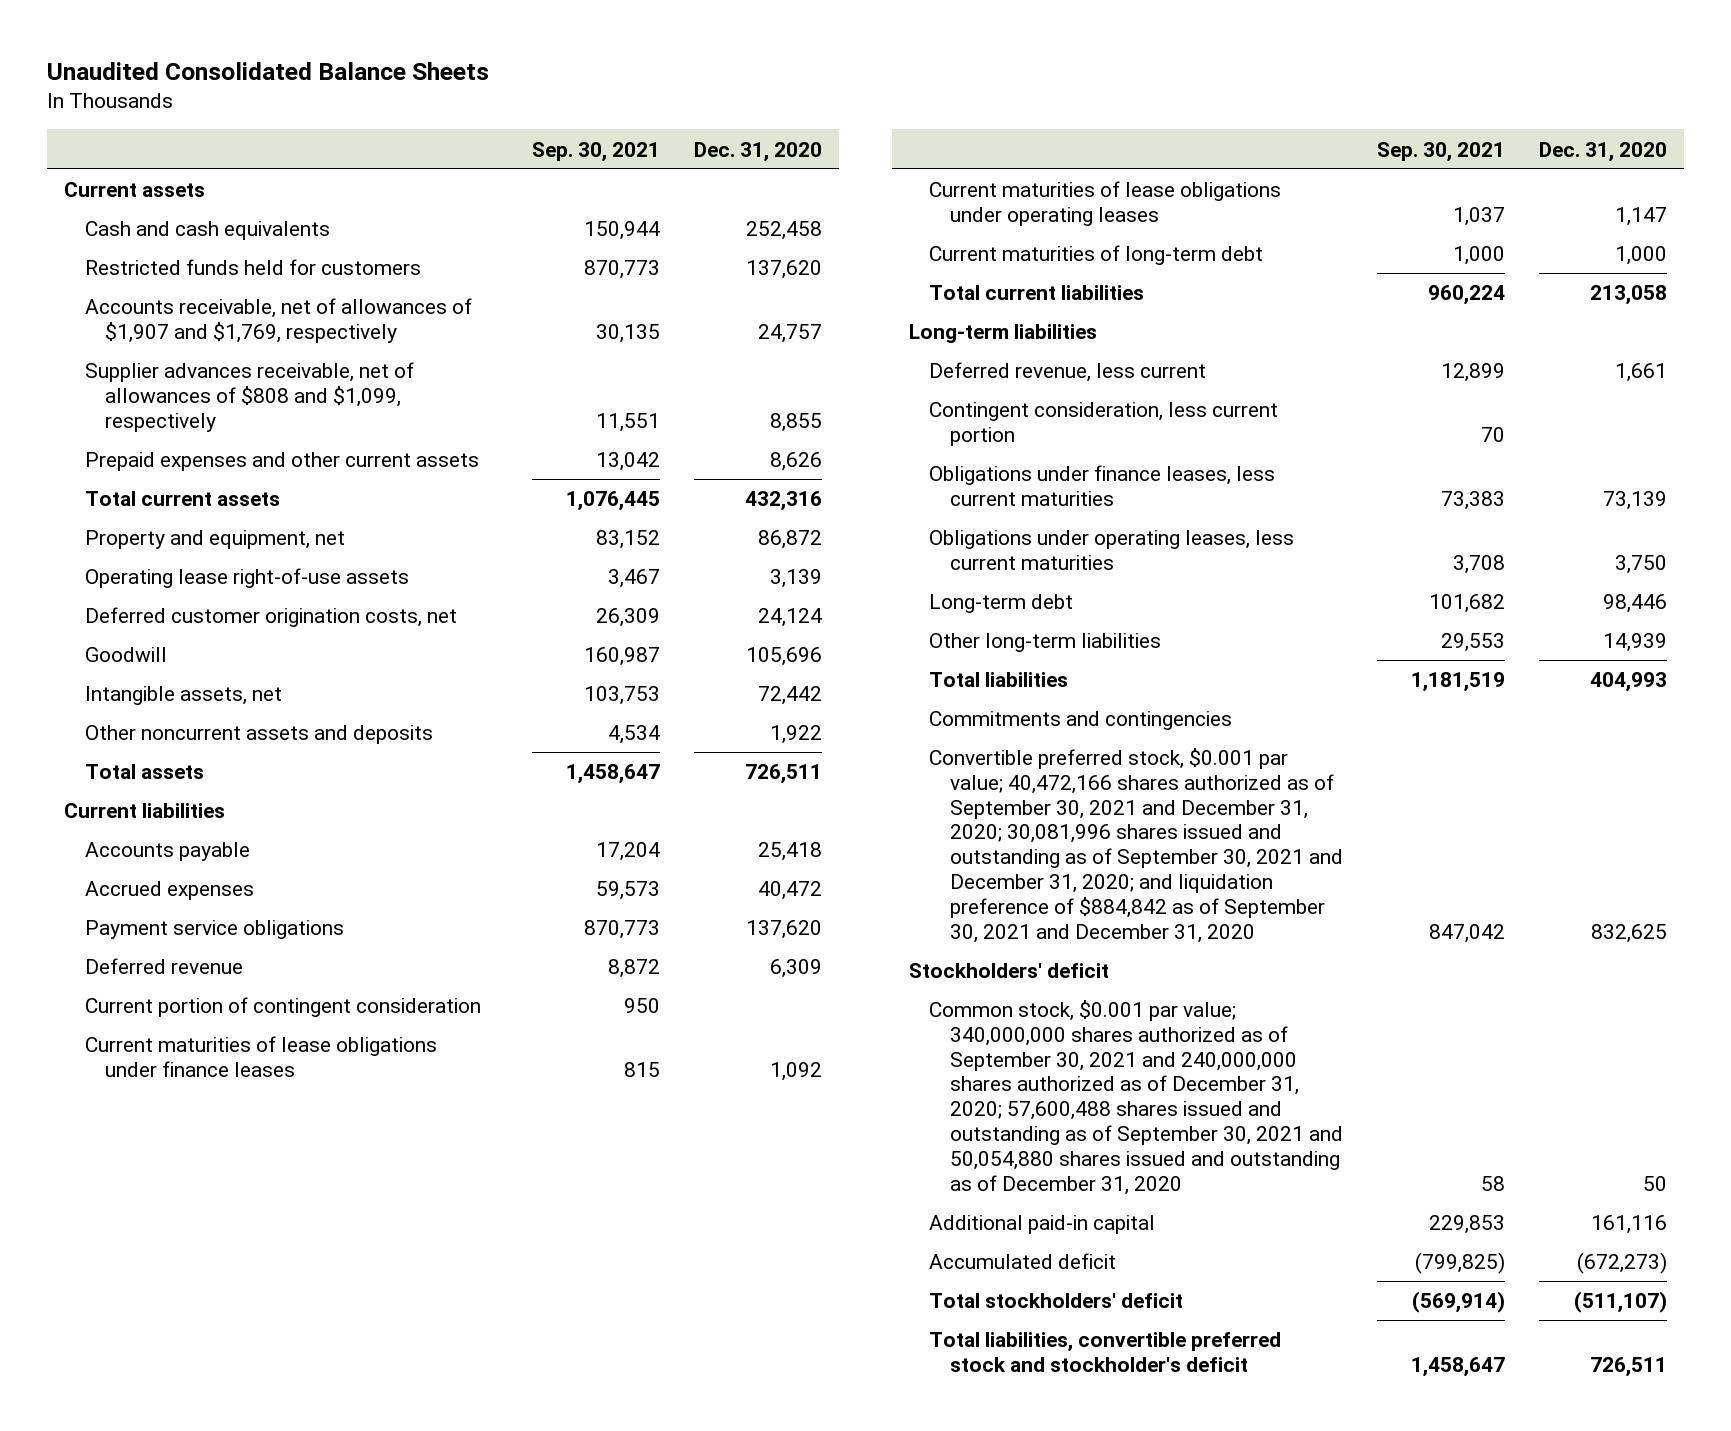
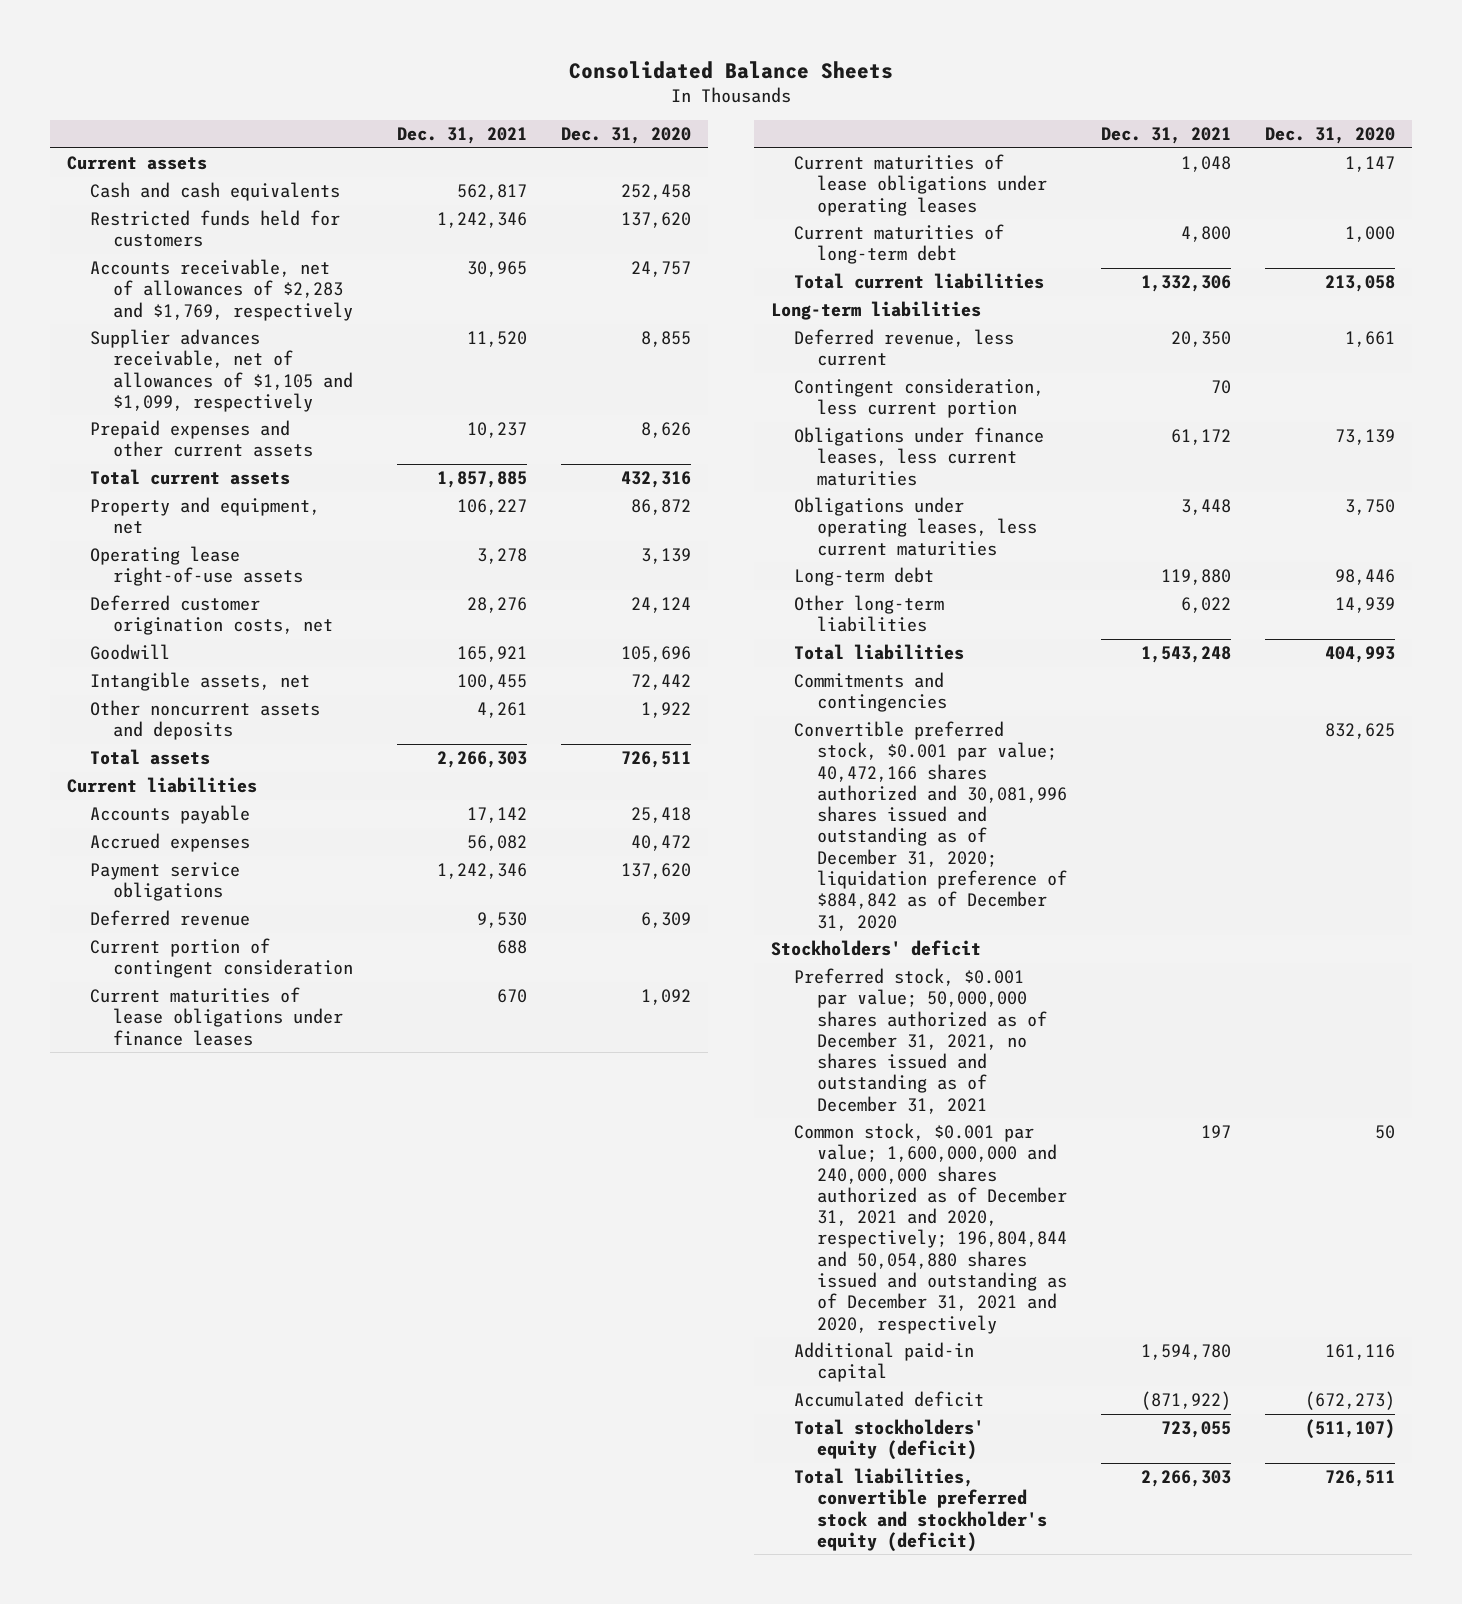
[47,61,490,80] Unaudited Consolidated Balance Sheets -> [568,60,893,79] Consolidated Balance Sheets
[532,141,661,162] Sep. 30, 2021 -> none
none -> [397,127,528,145] Dec. 31, 2021
[84,298,472,343] Accounts receivable, net of allowances of $1,907 and $1,769, respectively -> [89,259,354,321] Accounts receivable, net of allowances of $2,283 and $1,769, respectively
[84,362,414,432] Supplier advances receivable, net of allowances of $808 and $1,099, respectively -> [89,329,354,412] Supplier advances receivable, net of allowances of $1,105 and $1,099, respectively
[929,748,1343,943] Convertible preferred stock, $0.001 par value; 40,472,166 shares authorized as of September 30, 2021 and December 31, 2020; 30,081,996 shares issued and outstanding as of September 30, 2021 and December 31, 2020; and liquidation preference of $884,842 as of September 30, 2021 and December 31, 2020 -> [793,721,1068,931] Convertible preferred stock, $0.001 par value; 40,472,166 shares authorized and 30,081,996 shares issued and outstanding as of December 31, 2020; liquidation preference of $884,842 as of December 31, 2020
none -> [793,968,1048,1114] Preferred stock, $0.001 par value; 50,000,000 shares authorized as of December 31, 2021, no shares issued and outstanding as of December 31, 2021
[929,1000,1343,1195] Common stock, $0.001 par value; 340,000,000 shares authorized as of September 30, 2021 and 240,000,000 shares authorized as of December 31, 2020; 57,600,488 shares issued and outstanding as of September 30, 2021 and 50,054,880 shares issued and outstanding as of December 31, 2020 -> [793,1123,1068,1334] Common stock, $0.001 par value; 1,600,000,000 and 240,000,000 shares authorized as of December 31, 2021 and 2020, respectively; 196,804,844 and 50,054,880 shares issued and outstanding as of December 31, 2021 and 2020, respectively
[929,1293,1184,1309] Total stockholders' deficit -> [793,1419,984,1461] Total stockholders' equity (deficit)
[929,1332,1282,1372] Total liabilities, convertible preferred stock and stockholder's deficit -> [793,1468,1048,1552] Total liabilities, convertible preferred stock and stockholder's equity (deficit)

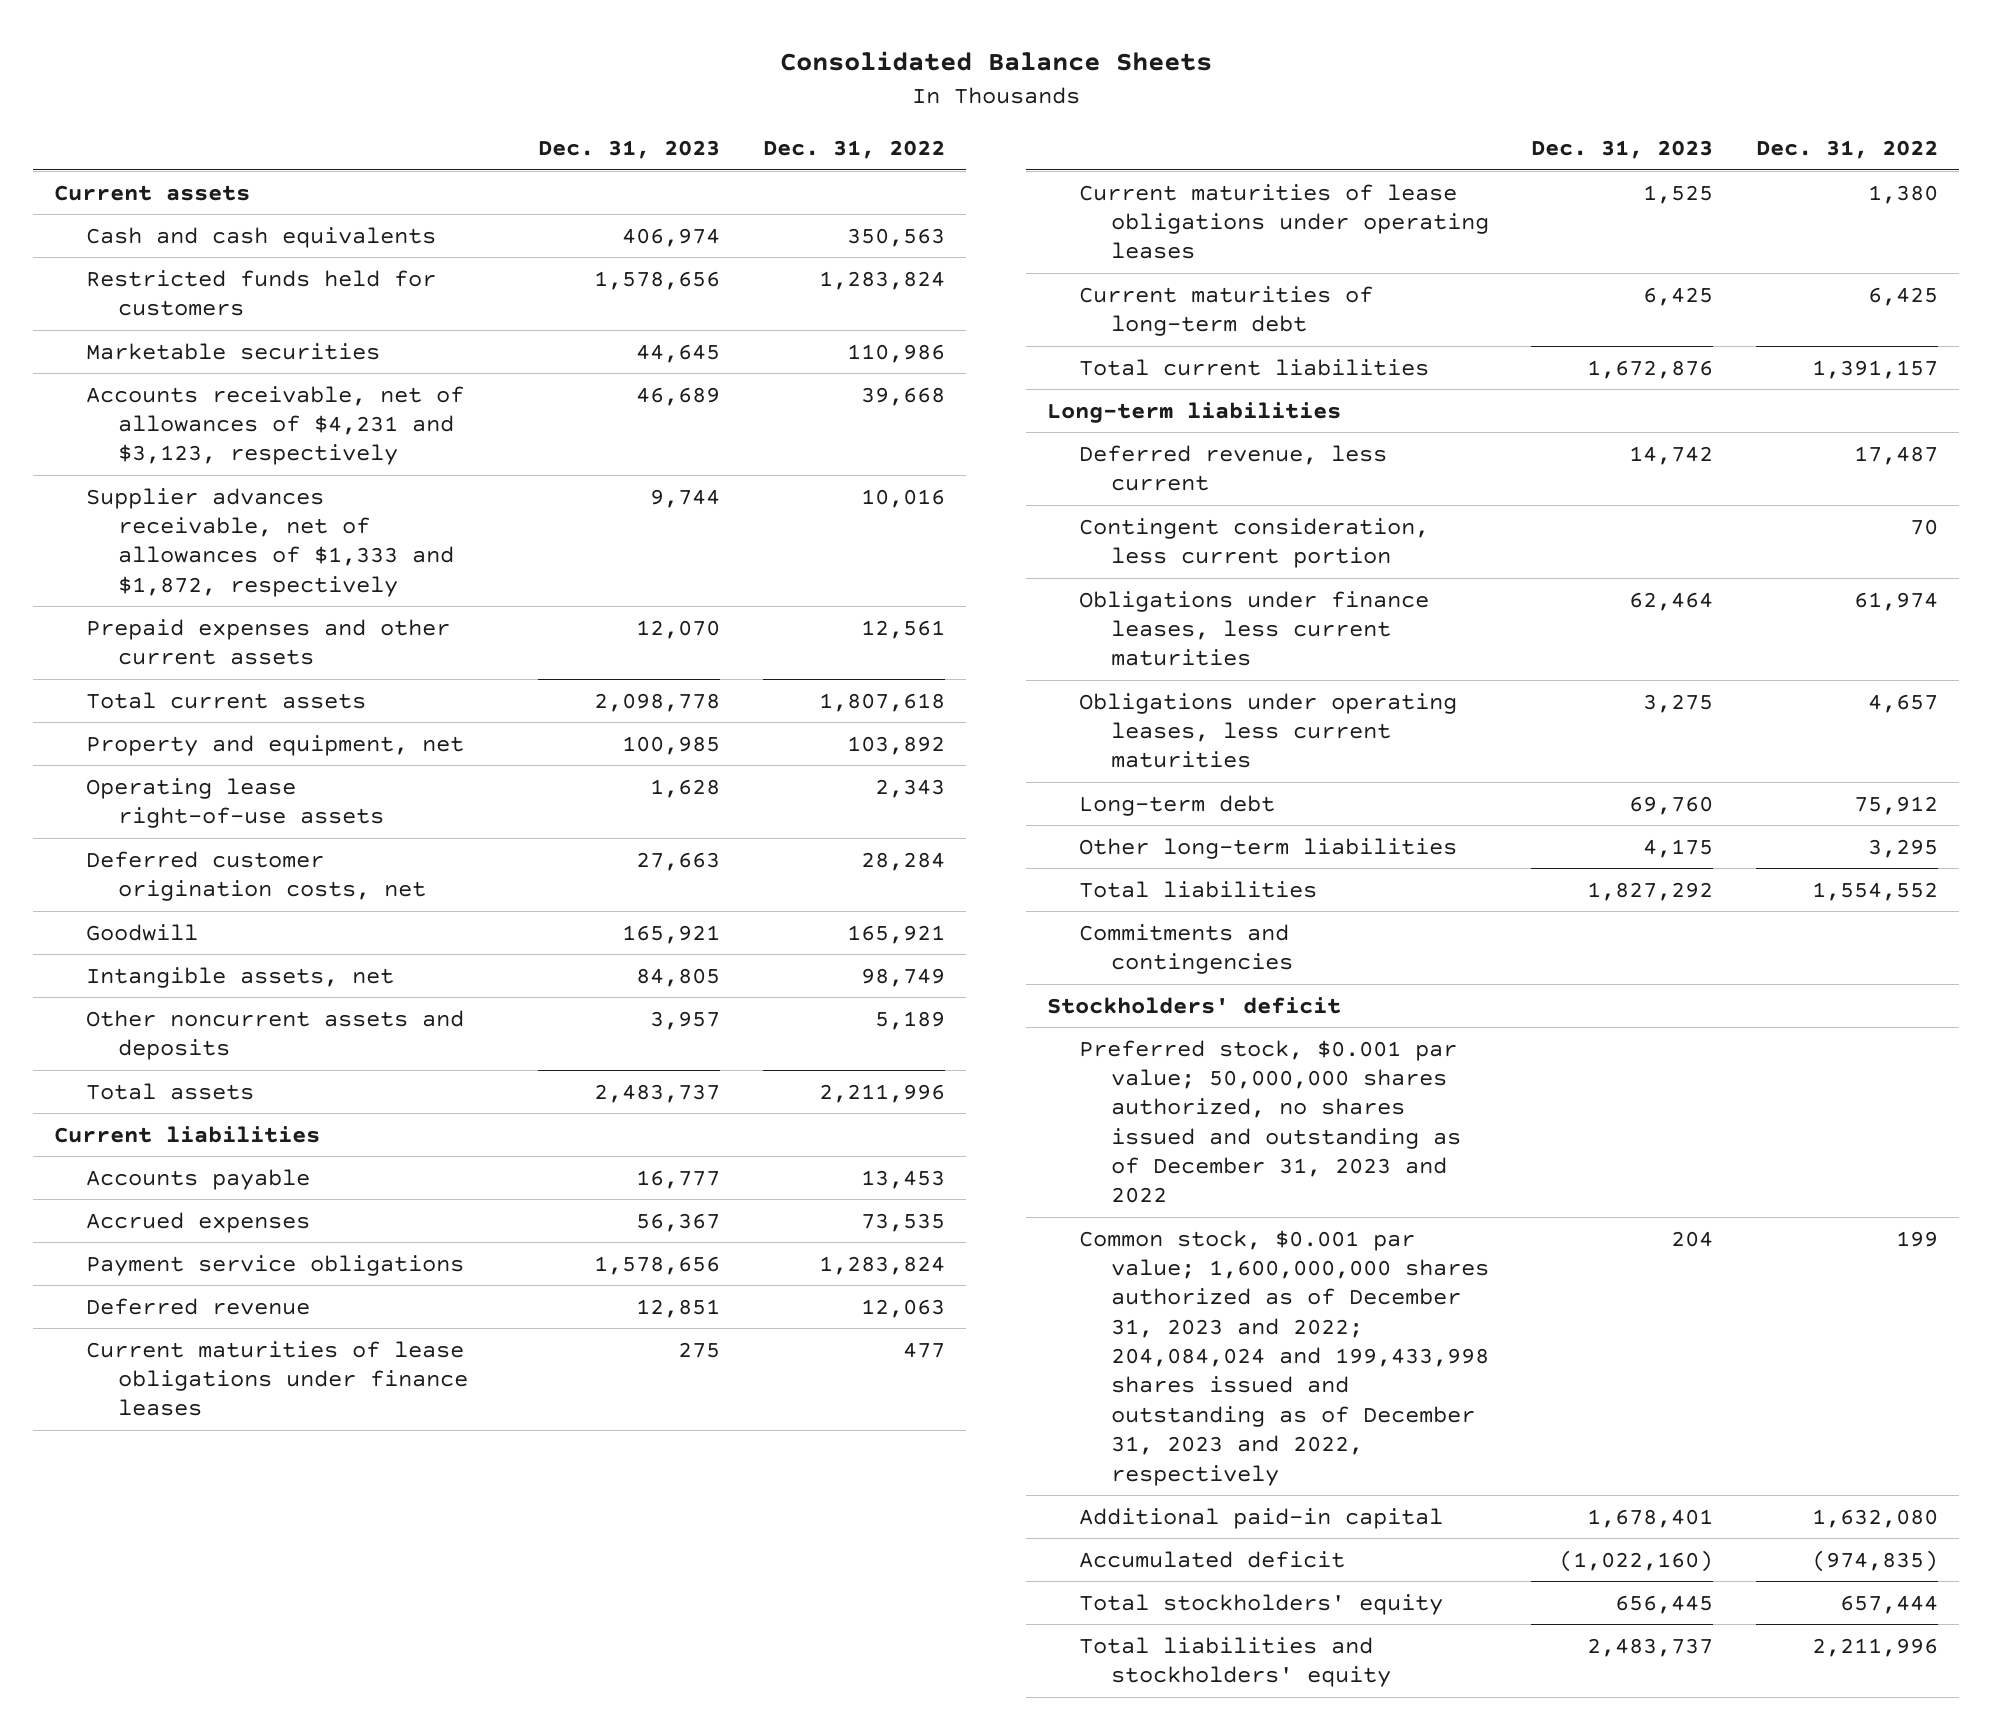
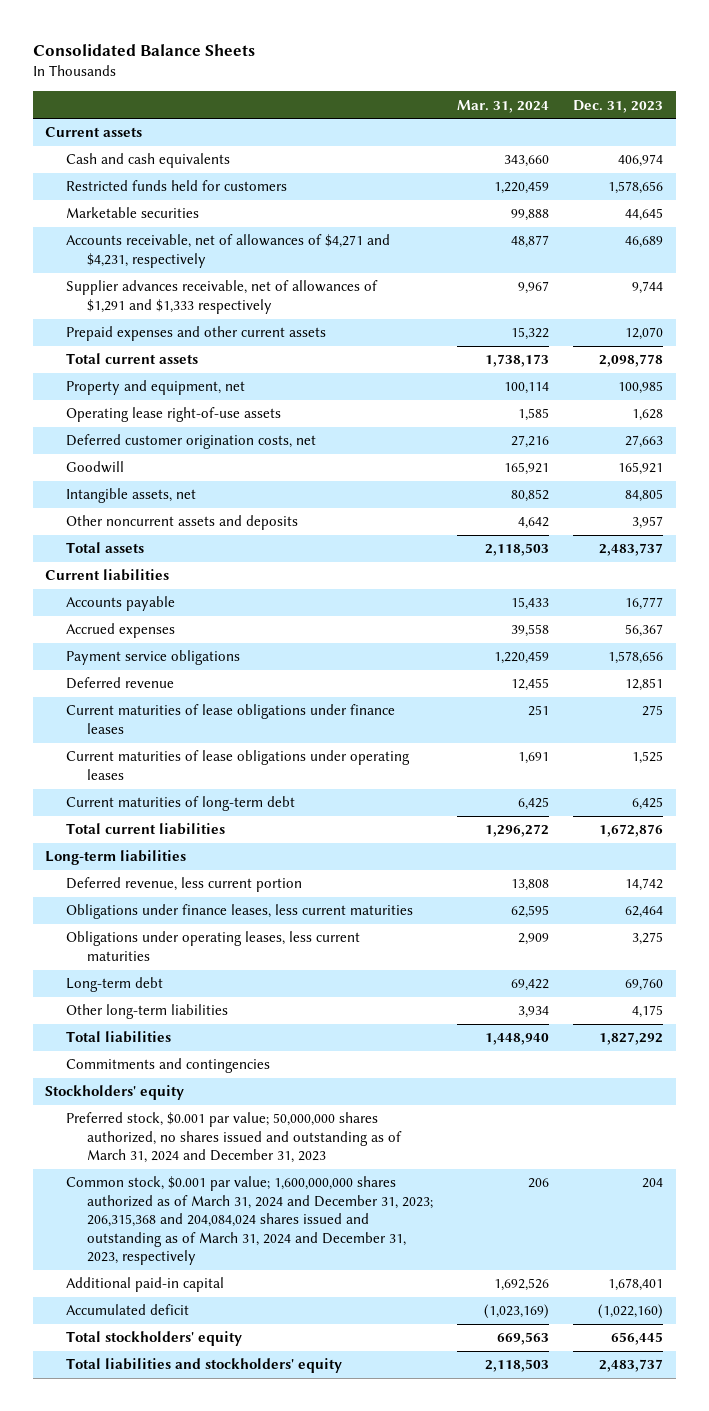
[762,140,945,160] Dec. 31, 2022 -> none
none -> [457,99,550,113] Mar. 31, 2024
[86,385,465,466] Accounts receivable, net of allowances of $4,231 and $3,123, respectively -> [65,234,390,268] Accounts receivable, net of allowances of $4,271 and $4,231, respectively
[86,487,455,597] Supplier advances receivable, net of allowances of $1,333 and $1,872, respectively -> [65,280,378,314] Supplier advances receivable, net of allowances of $1,291 and $1,333 respectively
[1078,517,1429,569] Contingent consideration, less current portion -> none
[1078,444,1387,492] Deferred revenue, less current -> [65,877,302,893] Deferred revenue, less current portion
[1047,996,1342,1014] Stockholders' deficit -> [45,1085,185,1101] Stockholders' equity
[1078,1039,1461,1204] Preferred stock, $0.001 par value; 50,000,000 shares authorized, no shares issued and outstanding as of December 31, 2023 and 2022 -> [65,1112,402,1164] Preferred stock, $0.001 par value; 50,000,000 shares authorized, no shares issued and outstanding as of March 31, 2024 and December 31, 2023
[1078,1229,1489,1486] Common stock, $0.001 par value; 1,600,000,000 shares authorized as of December 31, 2023 and 2022; 204,084,024 and 199,433,998 shares issued and outstanding as of December 31, 2023 and 2022, respectively -> [65,1176,433,1266] Common stock, $0.001 par value; 1,600,000,000 shares authorized as of March 31, 2024 and December 31, 2023; 206,315,368 and 204,084,024 shares issued and outstanding as of March 31, 2024 and December 31, 2023, respectively

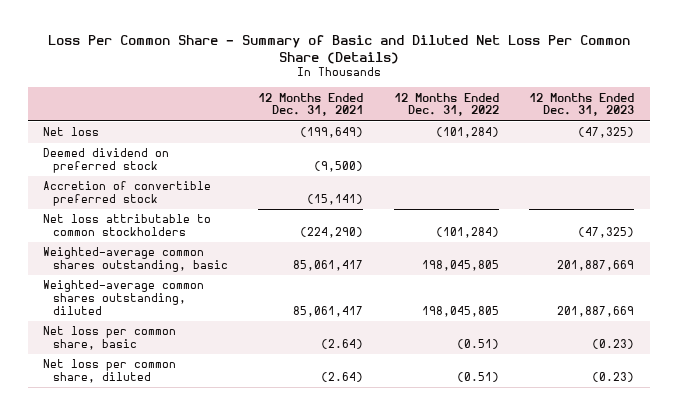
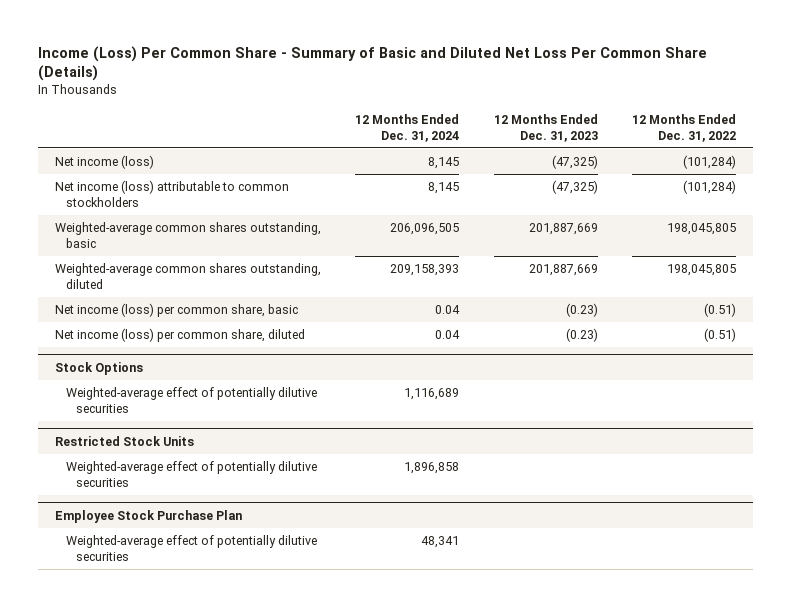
[47,34,630,64] Loss Per Common Share - Summary of Basic and Diluted Net Loss Per Common Share (Details) -> [38,45,708,82] Income (Loss) Per Common Share - Summary of Basic and Diluted Net Loss Per Common Share (Details)
[258,92,364,117] 12 Months Ended Dec. 31, 2021 -> none
none -> [355,113,460,142] 12 Months Ended Dec. 31, 2024
[43,148,170,174] Deemed dividend on preferred stock -> none
[43,181,212,207] Accretion of convertible preferred stock -> none
[43,127,100,137] Net loss -> [55,155,155,170] Net income (loss)
[43,214,212,237] Net loss attributable to common stockholders -> [55,180,290,207] Net income (loss) attributable to common stockholders
[43,326,177,351] Net loss per common share, basic -> [55,303,299,318] Net income (loss) per common share, basic
[43,359,177,384] Net loss per common share, diluted -> [55,328,306,343] Net income (loss) per common share, diluted
none -> [55,361,144,375] Stock Options
none -> [65,387,317,413] Weighted-average effect of potentially dilutive securities
none -> [55,435,195,446] Restricted Stock Units
none -> [65,461,317,487] Weighted-average effect of potentially dilutive securities
none -> [55,509,243,523] Employee Stock Purchase Plan
none -> [65,535,317,561] Weighted-average effect of potentially dilutive securities

